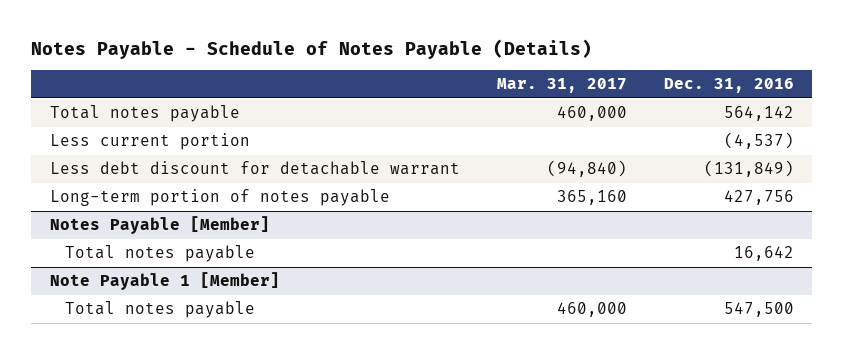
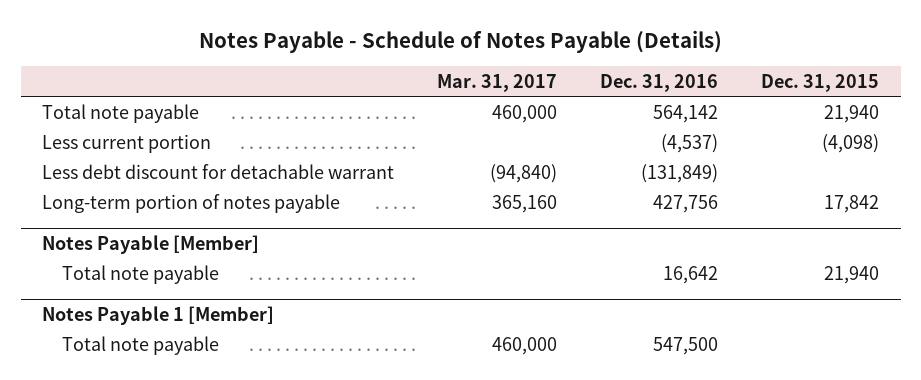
none -> [761,73,880,92] Dec. 31, 2015
[49,105,240,123] Total notes payable -> [42,103,200,123] Total note payable
[64,245,255,263] Total notes payable -> [62,264,220,284] Total note payable
[49,272,280,291] Note Payable 1 [Member] -> [42,305,275,325] Notes Payable 1 [Member]
[64,301,255,319] Total notes payable -> [62,335,220,355] Total note payable

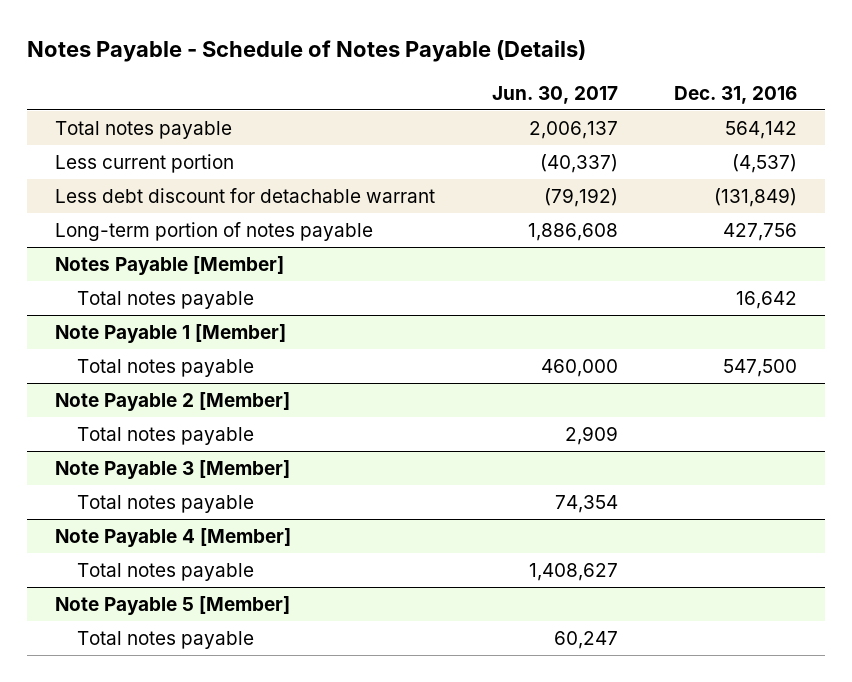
[437,73,558,92] Mar. 31, 2017 -> none
[761,73,880,92] Dec. 31, 2015 -> none
none -> [491,85,618,104] Jun. 30, 2017
[42,103,200,123] Total note payable -> [55,121,233,140] Total notes payable
[62,264,220,284] Total note payable -> [76,291,254,310] Total notes payable
[42,305,275,325] Notes Payable 1 [Member] -> [55,324,287,344] Note Payable 1 [Member]
[62,335,220,355] Total note payable -> [76,359,254,378] Total notes payable
none -> [55,392,291,412] Note Payable 2 [Member]
none -> [76,427,254,446] Total notes payable
none -> [55,460,291,480] Note Payable 3 [Member]
none -> [76,495,254,514] Total notes payable
none -> [55,528,292,548] Note Payable 4 [Member]
none -> [76,563,254,582] Total notes payable
none -> [55,596,291,616] Note Payable 5 [Member]
none -> [76,631,254,650] Total notes payable

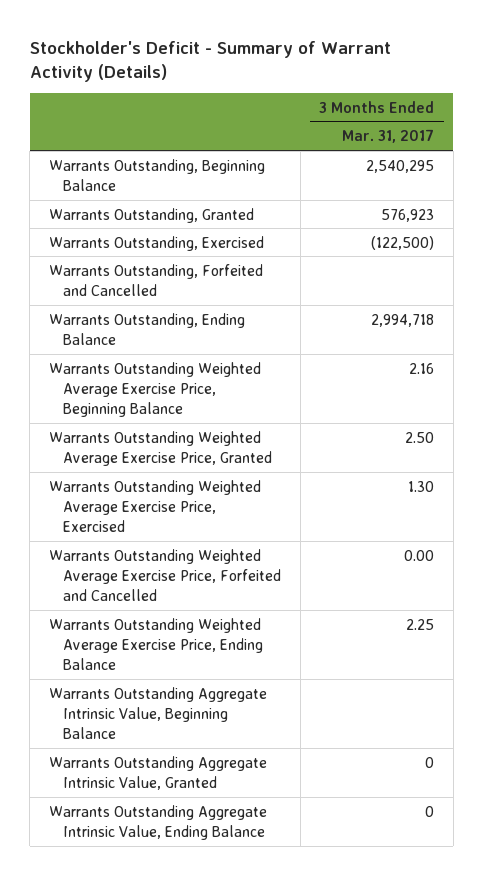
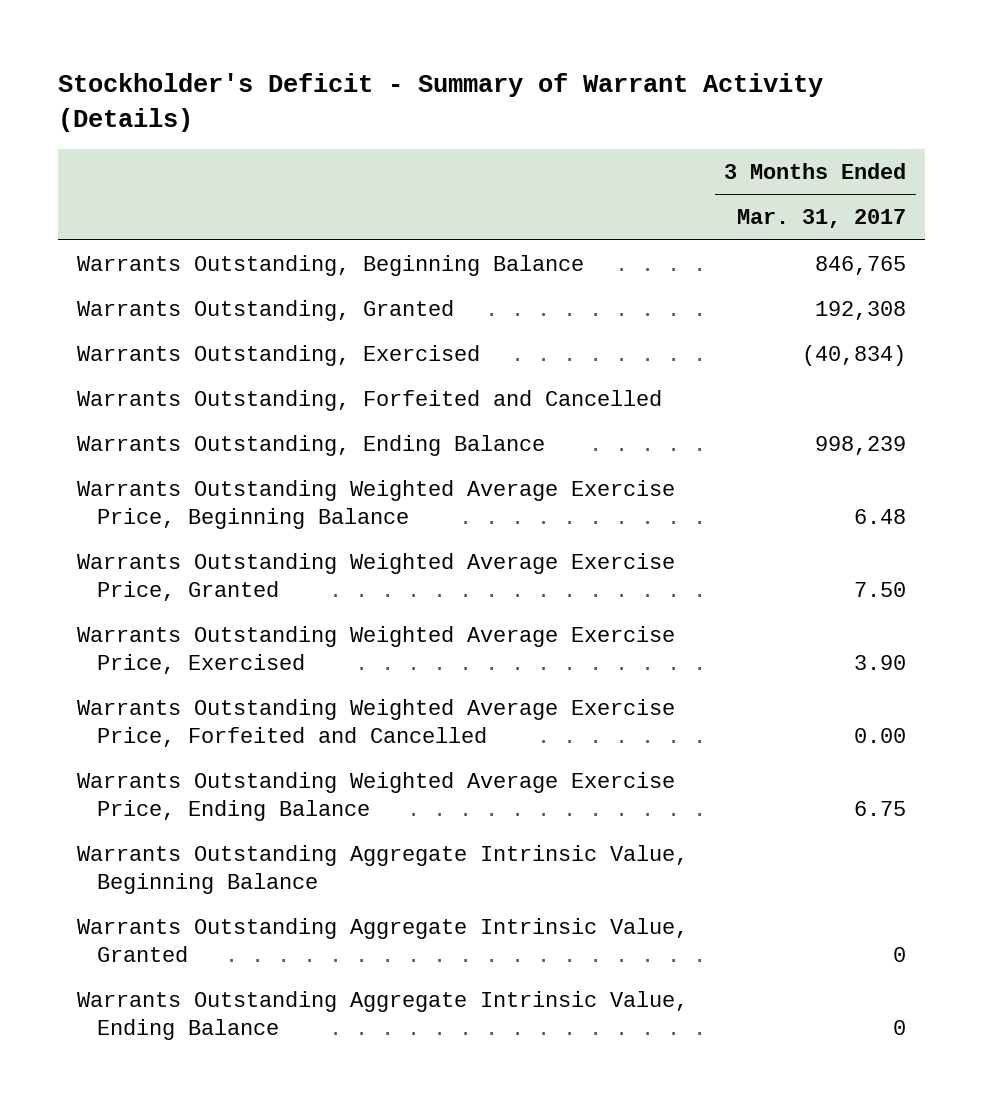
[366,159,435,173] 2,540,295 -> [815,256,907,276] 846,765
[381,208,435,222] 576,923 -> [815,301,907,321] 192,308
[371,235,435,250] (122,500) -> [802,345,907,367] (40,834)
[371,313,435,327] 2,994,718 -> [815,436,907,456] 998,239
[409,362,435,374] 2.16 -> [854,508,907,524] 6.48
[405,431,435,443] 2.50 -> [854,581,907,597] 7.50
[408,480,435,492] 1.30 -> [854,654,907,670] 3.90
[406,618,435,630] 2.25 -> [854,800,907,816] 6.75

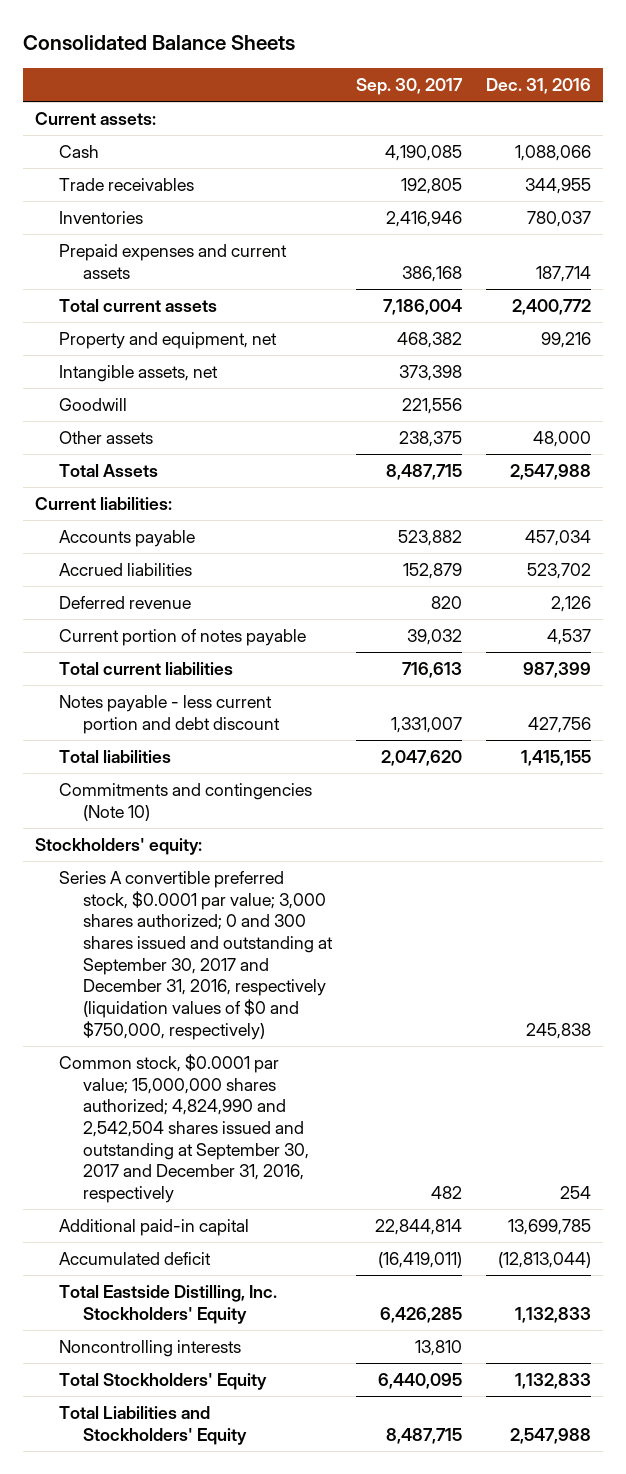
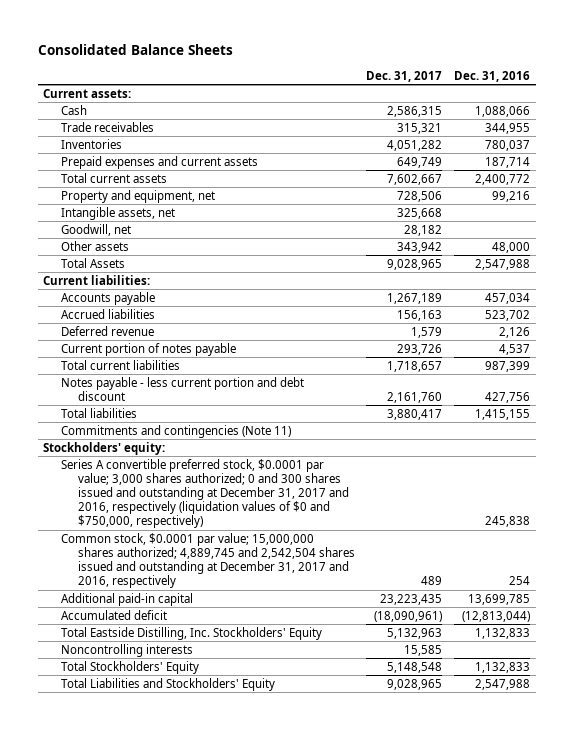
[356,78,464,96] Sep. 30, 2017 -> none
none -> [366,70,443,82] Dec. 31, 2017
[58,398,127,412] Goodwill -> [60,223,131,236] Goodwill, net
[58,783,312,821] Commitments and contingencies (Note 10) -> [60,424,291,438] Commitments and contingencies (Note 11)
[58,871,334,1040] Series A convertible preferred stock, $0.0001 par value; 3,000 shares authorized; 0 and 300 shares issued and outstanding at September 30, 2017 and December 31, 2016, respectively (liquidation values of $0 and $750,000, respectively) -> [60,458,349,529] Series A convertible preferred stock, $0.0001 par value; 3,000 shares authorized; 0 and 300 shares issued and outstanding at December 31, 2017 and 2016, respectively (liquidation values of $0 and $750,000, respectively)
[58,1054,310,1203] Common stock, $0.0001 par value; 15,000,000 shares authorized; 4,824,990 and 2,542,504 shares issued and outstanding at September 30, 2017 and December 31, 2016, respectively -> [60,532,355,589] Common stock, $0.0001 par value; 15,000,000 shares authorized; 4,889,745 and 2,542,504 shares issued and outstanding at December 31, 2017 and 2016, respectively

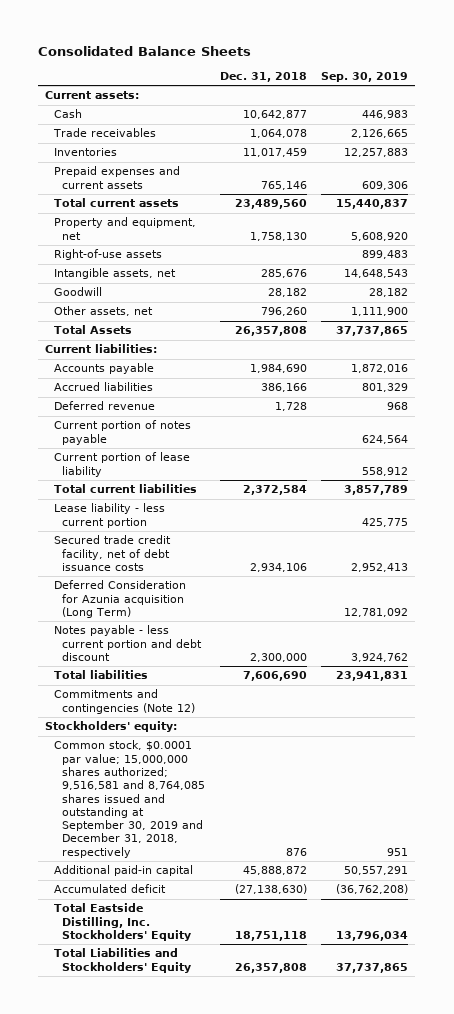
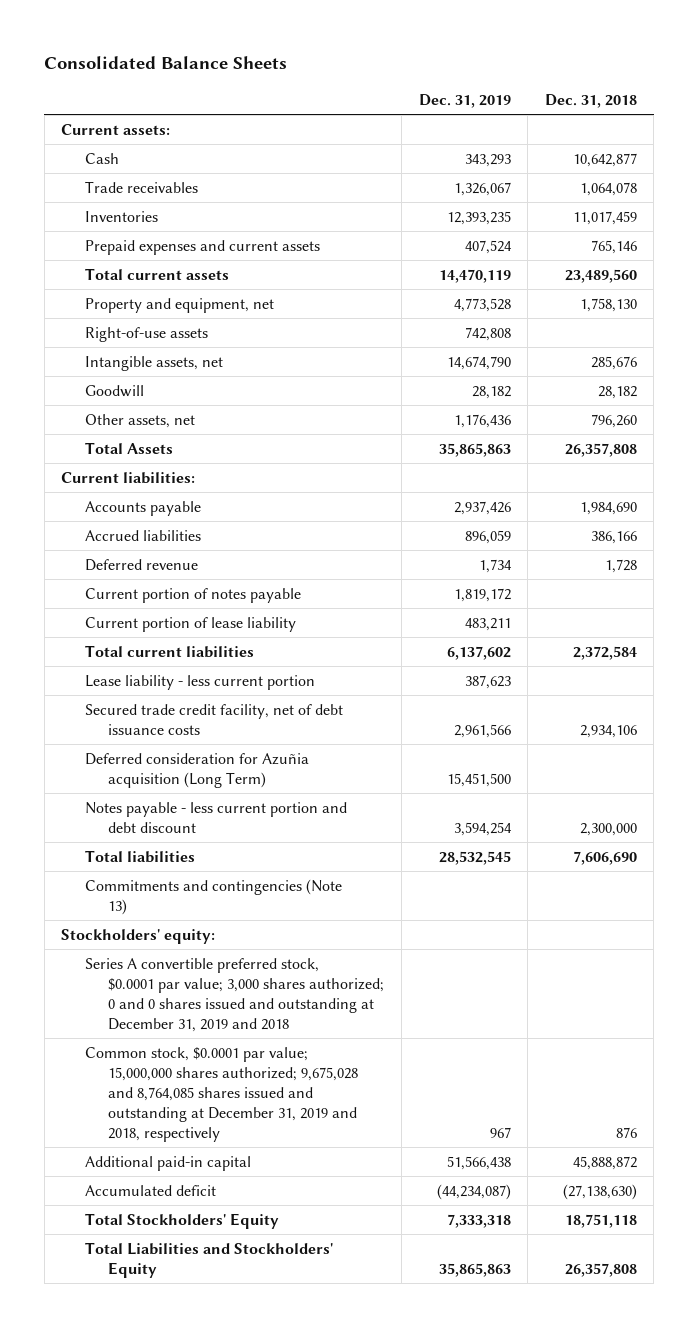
[321,72,409,83] Sep. 30, 2019 -> none
none -> [418,93,511,108] Dec. 31, 2019
[53,580,186,619] Deferred Consideration for Azunia acquisition (Long Term) -> [84,752,309,788] Deferred consideration for Azuñia acquisition (Long Term)
[53,689,196,714] Commitments and contingencies (Note 12) -> [84,878,342,915] Commitments and contingencies (Note 13)
none -> [84,957,385,1032] Series A convertible preferred stock, $0.0001 par value; 3,000 shares authorized; 0 and 0 shares issued and outstanding at December 31, 2019 and 2018
[53,740,206,858] Common stock, $0.0001 par value; 15,000,000 shares authorized; 9,516,581 and 8,764,085 shares issued and outstanding at September 30, 2019 and December 31, 2018, respectively -> [84,1046,359,1143] Common stock, $0.0001 par value; 15,000,000 shares authorized; 9,675,028 and 8,764,085 shares issued and outstanding at December 31, 2019 and 2018, respectively
[53,903,192,942] Total Eastside Distilling, Inc. Stockholders' Equity -> [84,1212,279,1229] Total Stockholders' Equity

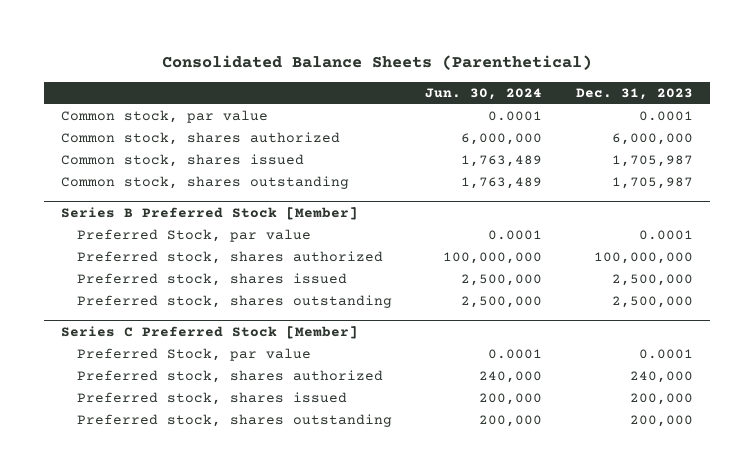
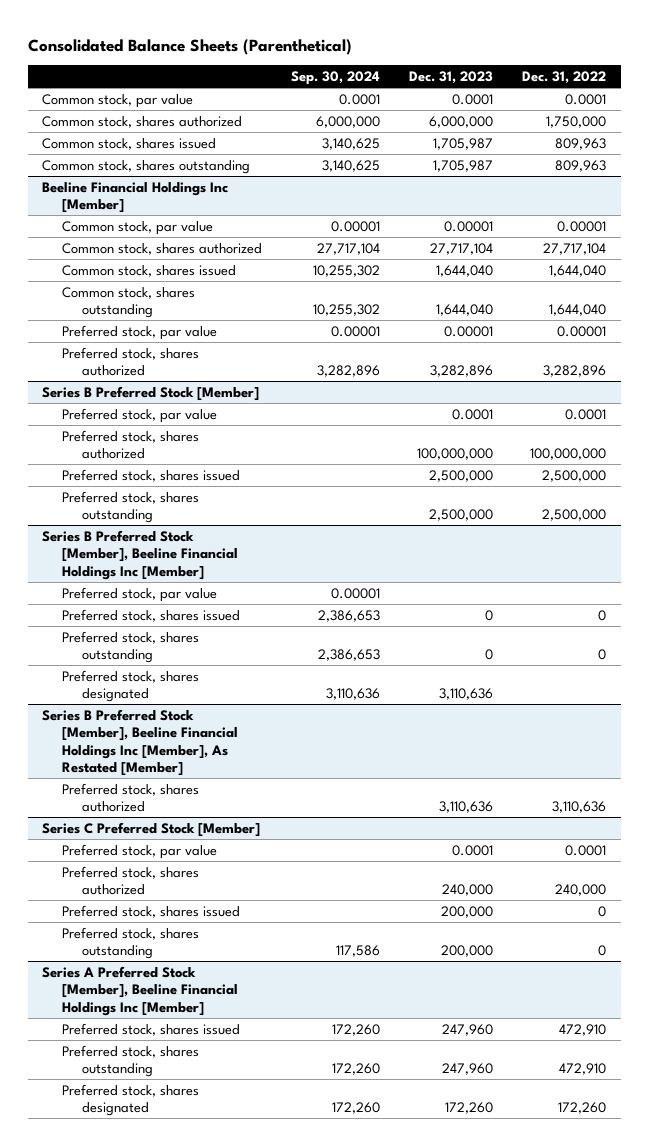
[425,88,543,101] Jun. 30, 2024 -> none
none -> [291,71,381,86] Sep. 30, 2024
none -> [522,71,607,85] Dec. 31, 2022
none -> [42,181,229,214] Beeline Financial Holdings Inc [Member]
none -> [62,220,214,235] Common stock, par value
none -> [62,242,263,255] Common stock, shares authorized
none -> [62,264,237,277] Common stock, shares issued
none -> [62,286,196,319] Common stock, shares outstanding
none -> [62,324,218,340] Preferred stock, par value
none -> [62,346,200,377] Preferred stock, shares authorized
[76,229,311,243] Preferred Stock, par value -> [62,407,218,423] Preferred stock, par value
none -> [42,529,239,580] Series B Preferred Stock [Member], Beeline Financial Holdings Inc [Member]
none -> [62,586,218,602] Preferred stock, par value
none -> [62,608,241,622] Preferred stock, shares issued
none -> [62,630,200,664] Preferred stock, shares outstanding
none -> [62,669,200,703] Preferred stock, shares designated
none -> [42,708,239,776] Series B Preferred Stock [Member], Beeline Financial Holdings Inc [Member], As Restated [Member]
none -> [62,782,200,813] Preferred stock, shares authorized
[76,348,311,362] Preferred Stock, par value -> [62,843,218,859] Preferred stock, par value
none -> [42,965,239,1016] Series A Preferred Stock [Member], Beeline Financial Holdings Inc [Member]
none -> [62,1022,241,1036] Preferred stock, shares issued
none -> [62,1044,200,1078] Preferred stock, shares outstanding
none -> [62,1083,200,1117] Preferred stock, shares designated

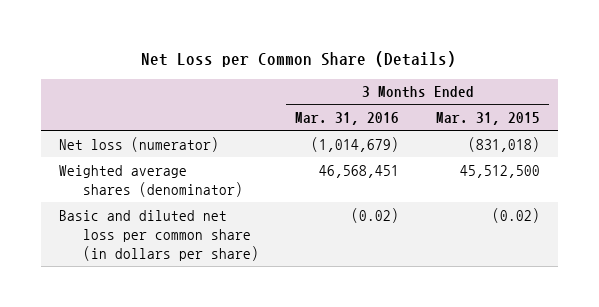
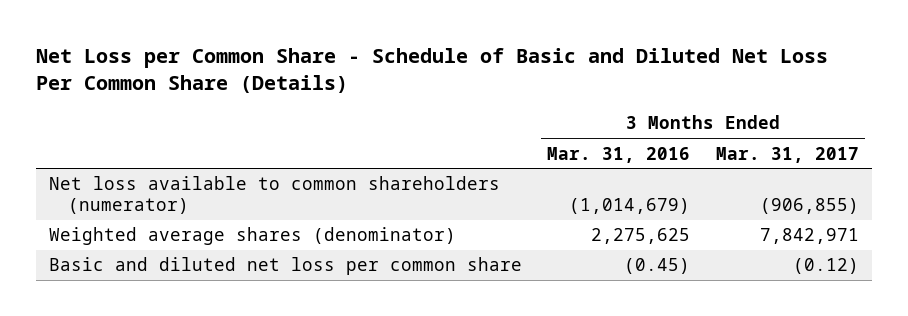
[141,50,457,67] Net Loss per Common Share (Details) -> [36,48,829,94] Net Loss per Common Share - Schedule of Basic and Diluted Net Loss Per Common Share (Details)
[435,112,540,126] Mar. 31, 2015 -> none
none -> [715,146,859,163] Mar. 31, 2017
[58,136,219,152] Net loss (numerator) -> [48,176,500,215] Net loss available to common shareholders (numerator)
[319,164,400,178] 46,568,451 -> [591,228,691,245] 2,275,625
[58,209,259,261] Basic and diluted net loss per common share (in dollars per share) -> [48,257,522,276] Basic and diluted net loss per common share
[351,207,400,223] (0.02) -> [624,258,691,275] (0.45)

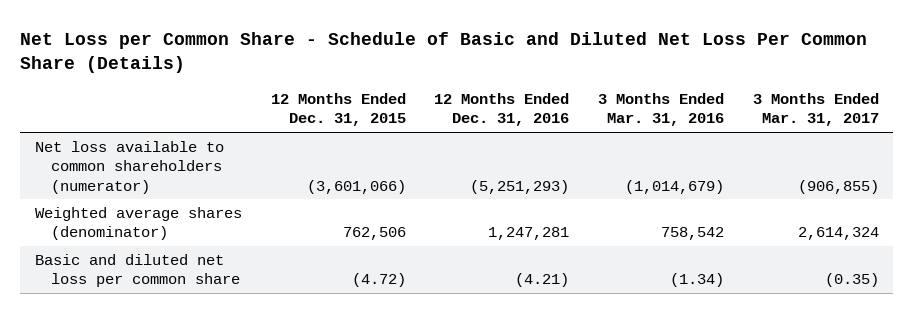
none -> [270,93,406,127] 12 Months Ended Dec. 31, 2015
none -> [434,93,570,127] 12 Months Ended Dec. 31, 2016
[591,228,691,245] 2,275,625 -> [661,227,725,241] 758,542
[759,228,859,245] 7,842,971 -> [797,227,879,241] 2,614,324
[624,258,691,275] (0.45) -> [670,273,725,288] (1.34)
[792,258,859,275] (0.12) -> [824,273,879,288] (0.35)

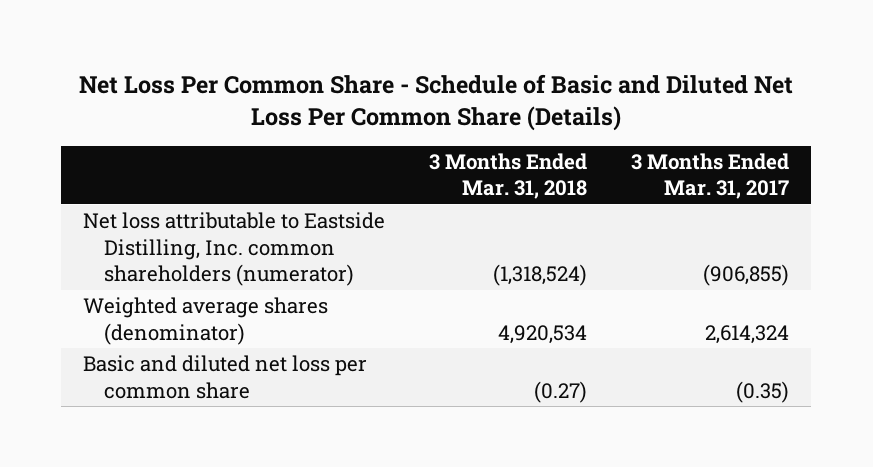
[20,31,868,74] Net Loss per Common Share - Schedule of Basic and Diluted Net Loss Per Common Share (Details) -> [79,74,794,132] Net Loss Per Common Share - Schedule of Basic and Diluted Net Loss Per Common Share (Details)
[270,93,406,127] 12 Months Ended Dec. 31, 2015 -> none
[434,93,570,127] 12 Months Ended Dec. 31, 2016 -> none
[598,93,725,127] 3 Months Ended Mar. 31, 2016 -> none
none -> [429,153,588,200] 3 Months Ended Mar. 31, 2018
[34,141,224,194] Net loss available to common shareholders (numerator) -> [83,212,386,286] Net loss attributable to Eastside Distilling, Inc. common shareholders (numerator)

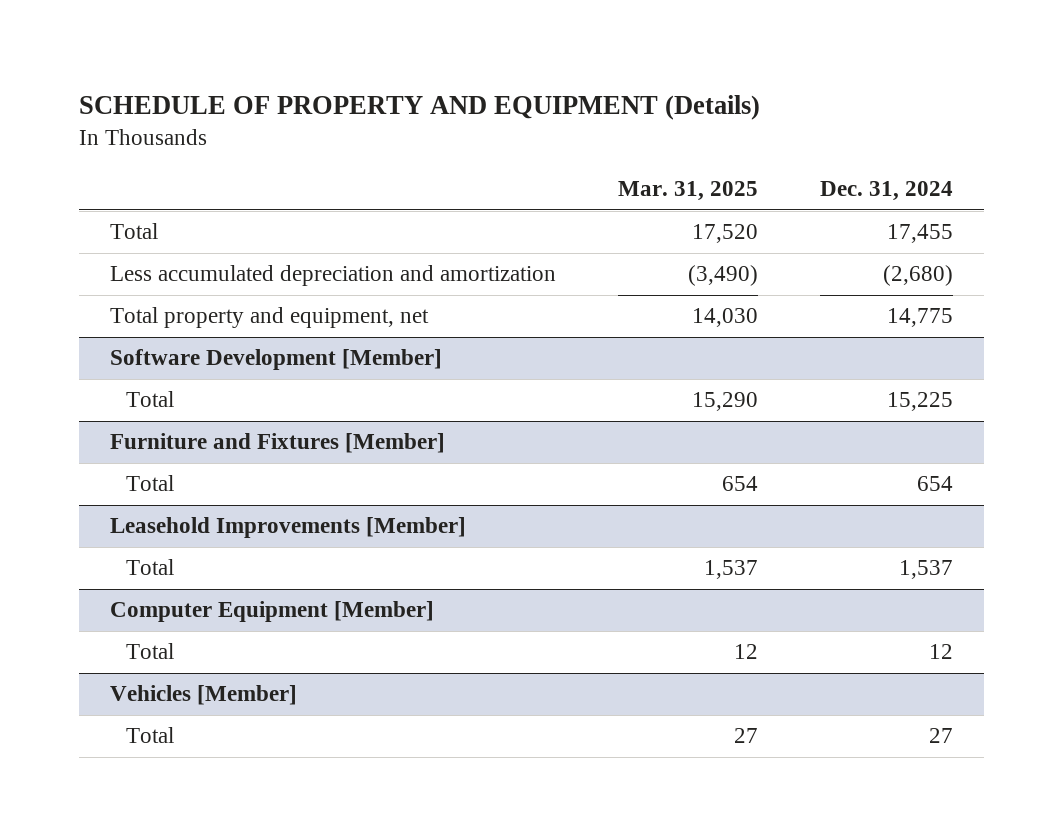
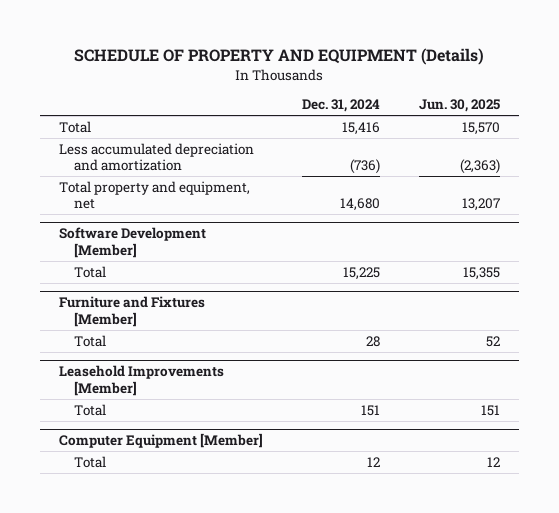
[617,181,758,202] Mar. 31, 2025 -> none
none -> [418,99,500,113] Jun. 30, 2025
[886,224,953,244] 17,455 -> [341,121,380,135] 15,416
[882,265,953,287] (2,680) -> [349,159,380,175] (736)
[886,308,953,328] 14,775 -> [339,198,380,212] 14,680
[916,476,953,492] 654 -> [365,335,380,347] 28
[898,560,953,580] 1,537 -> [360,404,380,416] 151
[109,685,297,706] Vehicles [Member] -> none
[126,727,175,744] Total -> none

